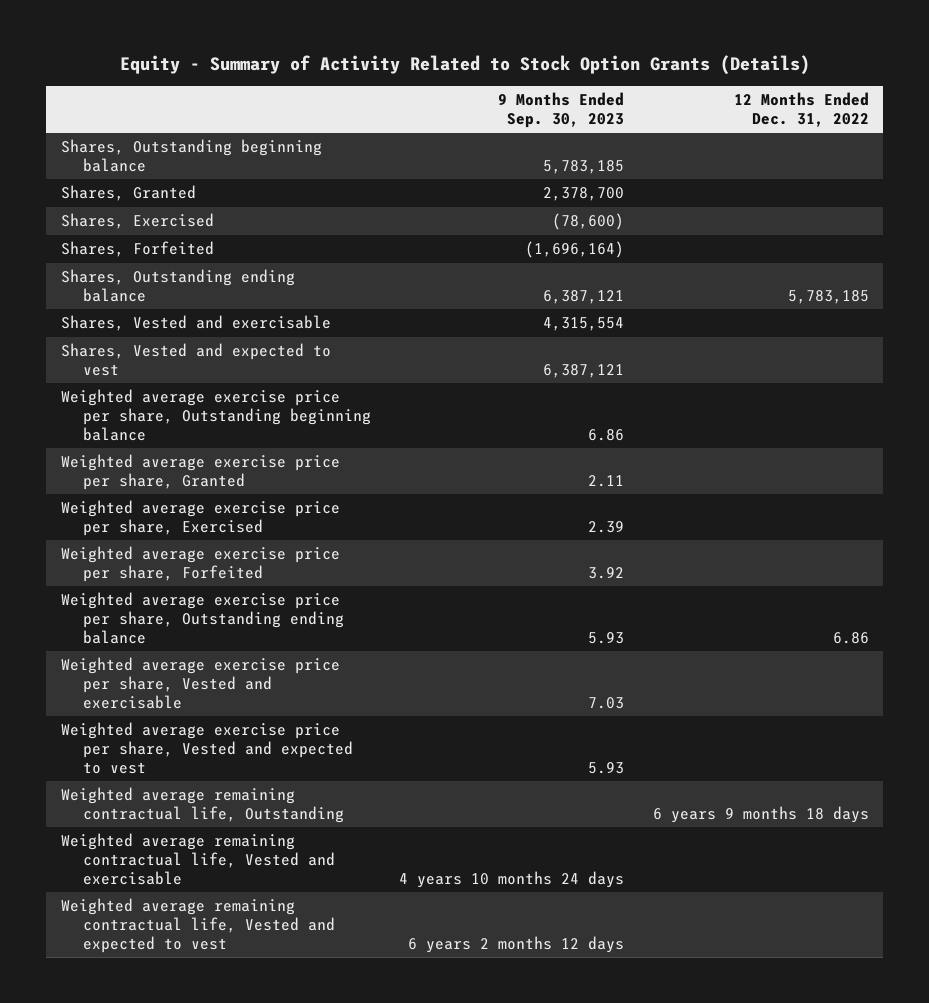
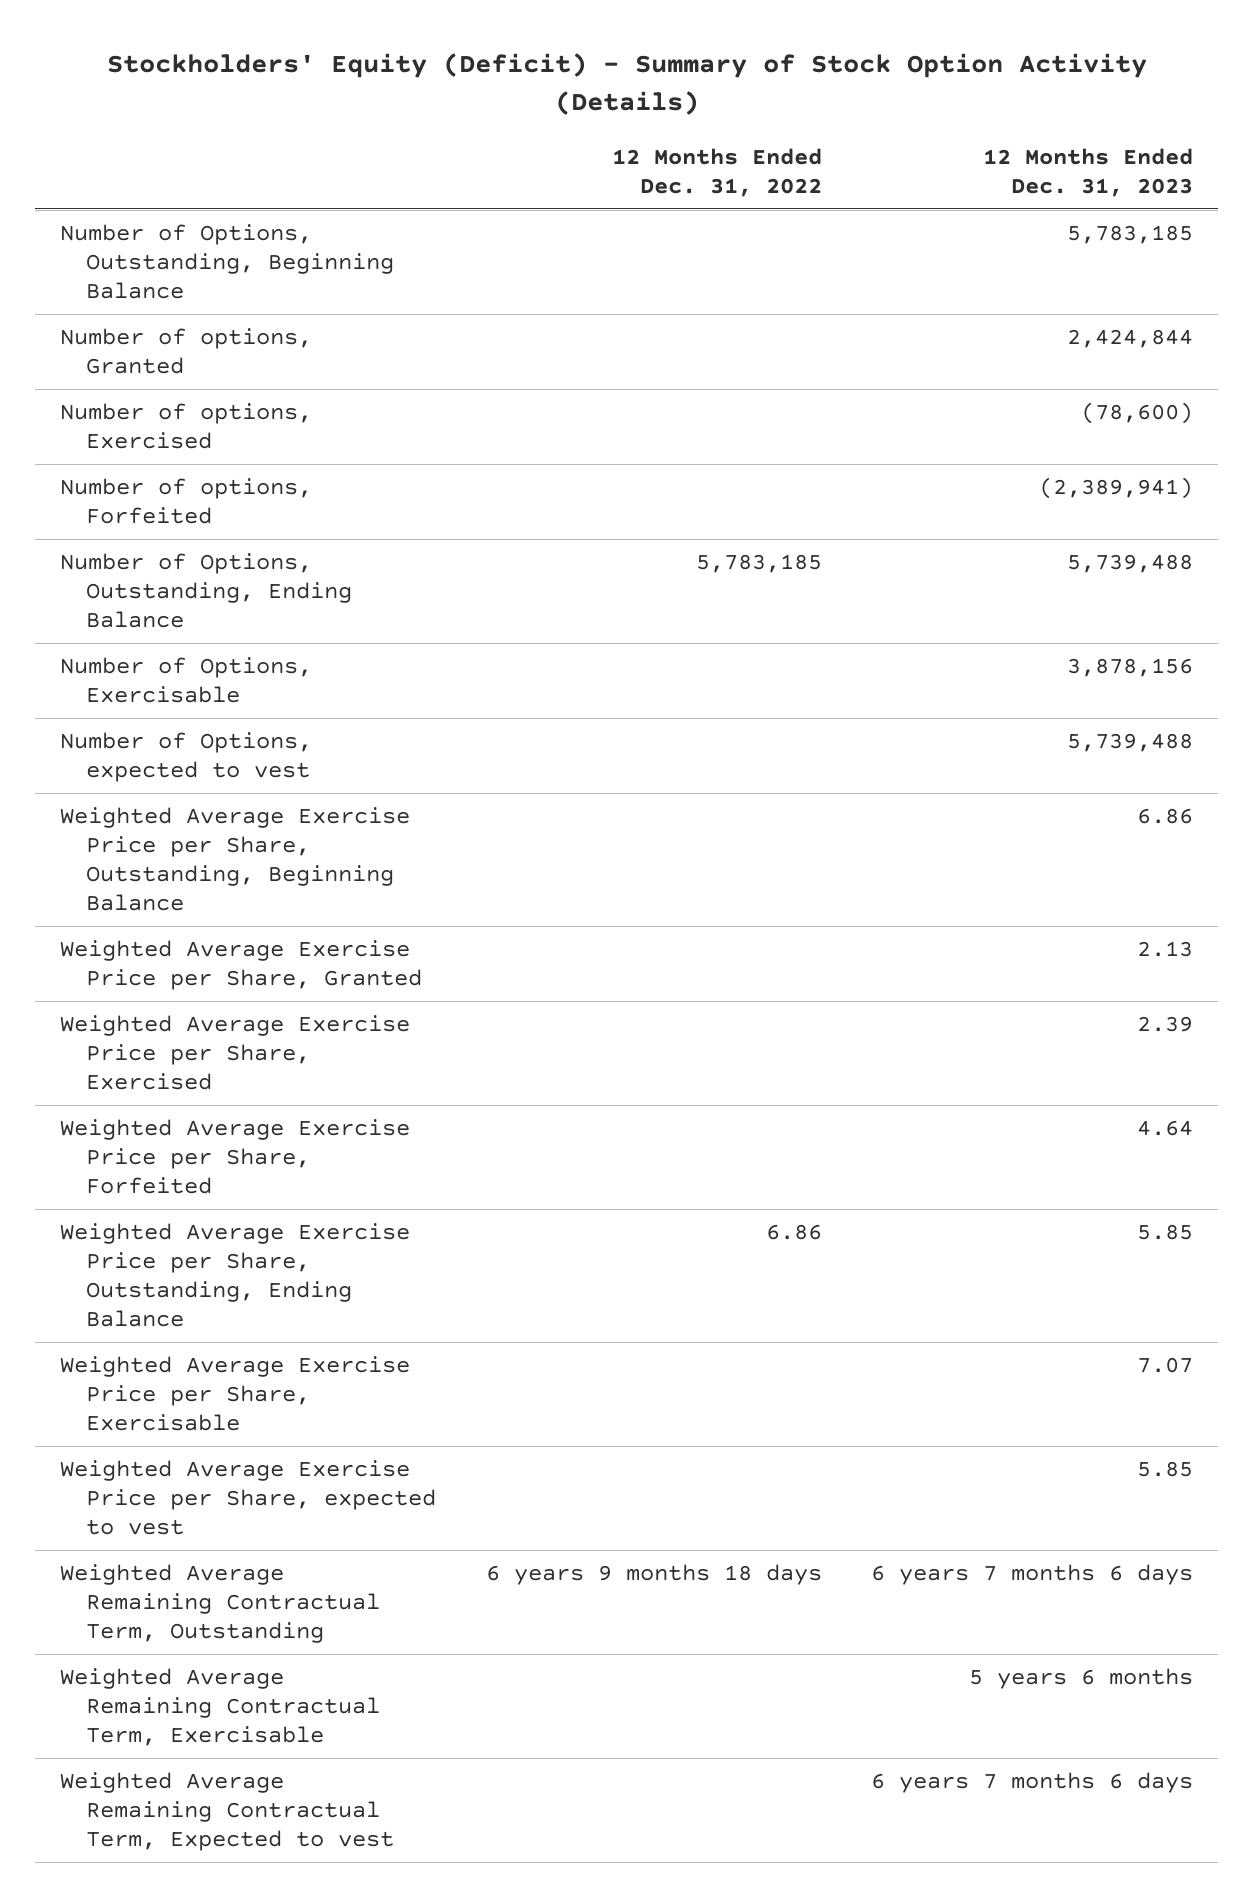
[119,55,810,76] Equity - Summary of Activity Related to Stock Option Grants (Details) -> [106,53,1147,115] Stockholders' Equity (Deficit) - Summary of Stock Option Activity (Details)
[498,92,625,129] 9 Months Ended Sep. 30, 2023 -> none
none -> [983,147,1194,198] 12 Months Ended Dec. 31, 2023
[60,139,322,172] Shares, Outstanding beginning balance -> [59,223,395,299] Number of Options, Outstanding, Beginning Balance
[60,185,196,202] Shares, Granted -> [59,327,312,374] Number of options, Granted
[60,213,214,230] Shares, Exercised -> [59,402,312,449] Number of options, Exercised
[60,241,214,258] Shares, Forfeited -> [59,477,312,524] Number of options, Forfeited
[60,269,295,302] Shares, Outstanding ending balance -> [59,552,353,628] Number of Options, Outstanding, Ending Balance
[60,315,331,332] Shares, Vested and exercisable -> [59,656,312,703] Number of Options, Exercisable
[60,343,331,376] Shares, Vested and expected to vest -> [59,731,312,782] Number of Options, expected to vest
[60,389,371,441] Weighted average exercise price per share, Outstanding beginning balance -> [59,806,410,912] Weighted Average Exercise Price per Share, Outstanding, Beginning Balance
[60,454,340,490] Weighted average exercise price per share, Granted -> [59,939,423,990] Weighted Average Exercise Price per Share, Granted
[60,500,340,536] Weighted average exercise price per share, Exercised -> [59,1014,410,1090] Weighted Average Exercise Price per Share, Exercised
[60,546,340,582] Weighted average exercise price per share, Forfeited -> [59,1118,410,1194] Weighted Average Exercise Price per Share, Forfeited
[60,592,344,644] Weighted average exercise price per share, Outstanding ending balance -> [59,1222,410,1328] Weighted Average Exercise Price per Share, Outstanding, Ending Balance
[60,657,340,709] Weighted average exercise price per share, Vested and exercisable -> [59,1355,410,1431] Weighted Average Exercise Price per Share, Exercisable
[60,722,353,774] Weighted average exercise price per share, Vested and expected to vest -> [59,1459,437,1535] Weighted Average Exercise Price per Share, expected to vest
[60,787,344,823] Weighted average remaining contractual life, Outstanding -> [59,1563,381,1643] Weighted Average Remaining Contractual Term, Outstanding
[60,833,335,885] Weighted average remaining contractual life, Vested and exercisable -> [59,1667,381,1746] Weighted Average Remaining Contractual Term, Exercisable
[60,898,335,953] Weighted average remaining contractual life, Vested and expected to vest -> [59,1771,395,1851] Weighted Average Remaining Contractual Term, Expected to vest

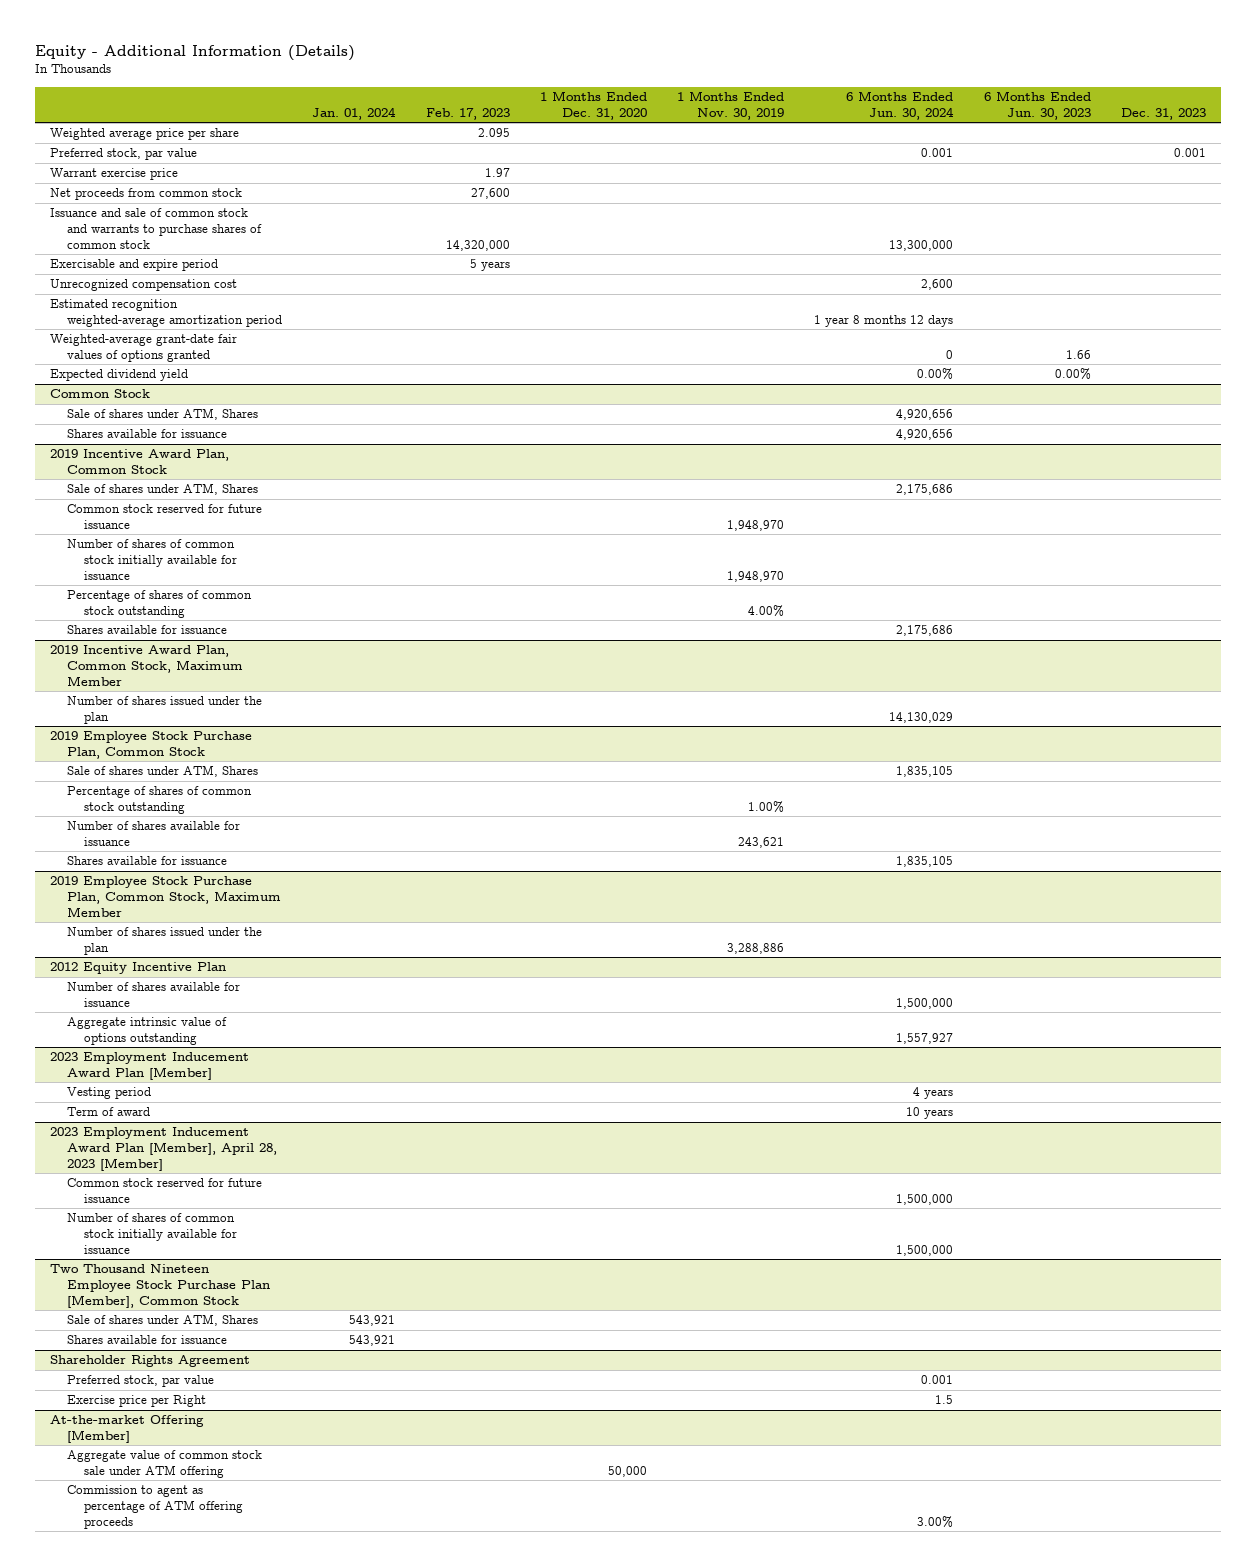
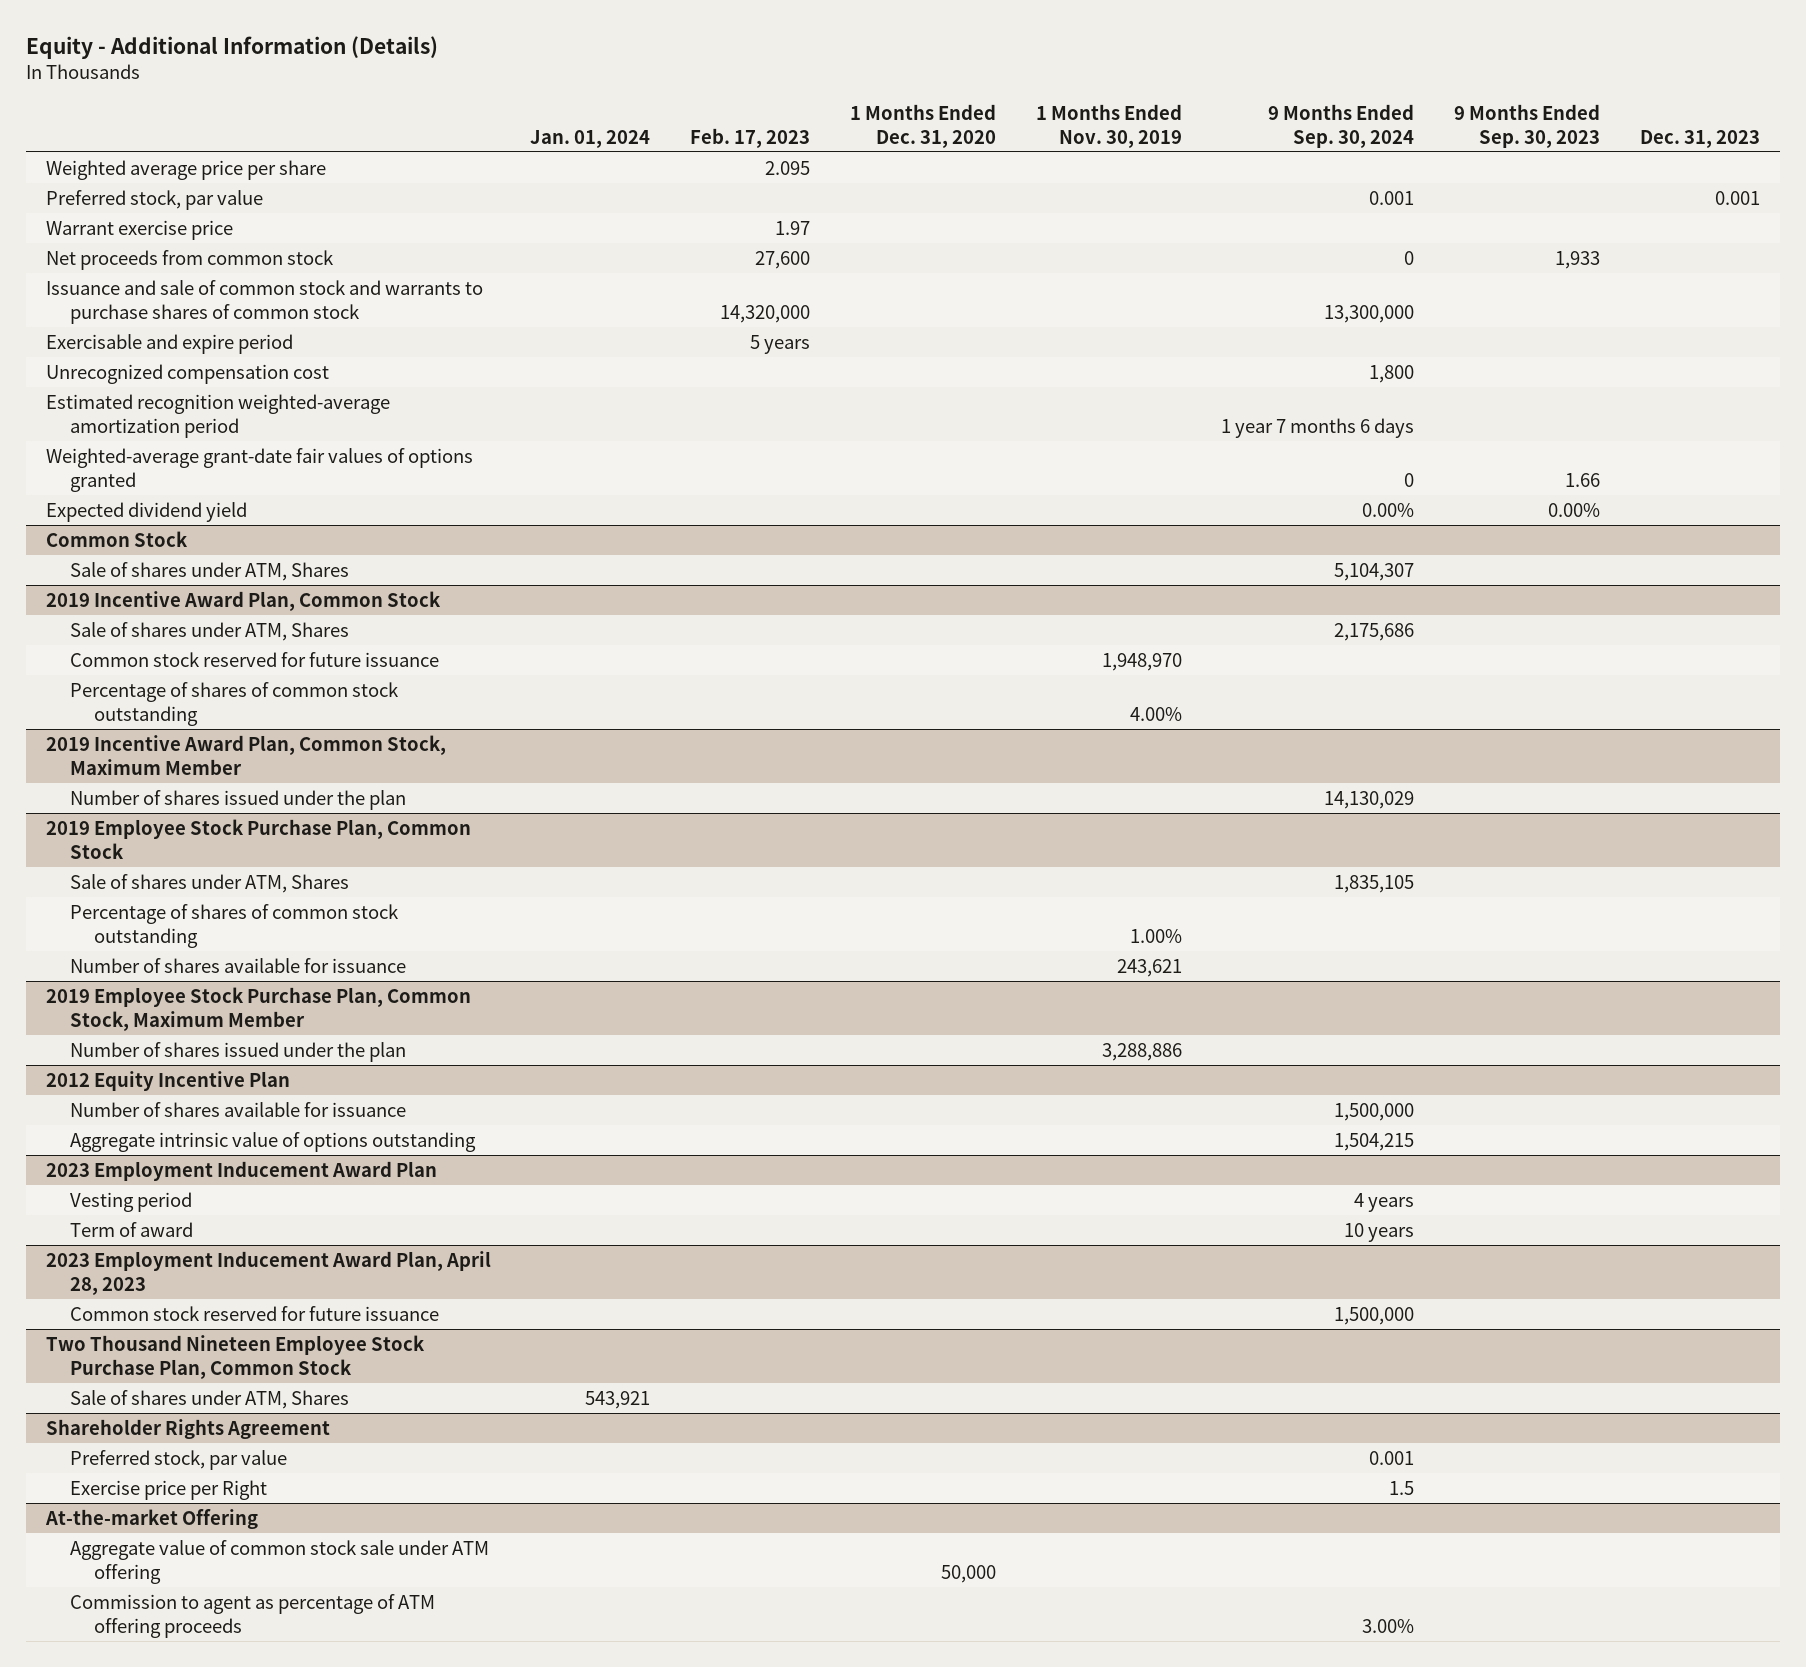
[846,91,955,120] 6 Months Ended Jun. 30, 2024 -> none
[983,91,1091,120] 6 Months Ended Jun. 30, 2023 -> none
none -> [1268,103,1415,148] 9 Months Ended Sep. 30, 2024
none -> [1454,103,1601,148] 9 Months Ended Sep. 30, 2023
[67,429,228,439] Shares available for issuance -> none
[67,539,237,580] Number of shares of common stock initially available for issuance -> none
[67,625,228,635] Shares available for issuance -> none
[67,856,228,866] Shares available for issuance -> none
[50,1052,250,1081] 2023 Employment Inducement Award Plan [Member] -> [45,1160,437,1181] 2023 Employment Inducement Award Plan
[50,1127,278,1171] 2023 Employment Inducement Award Plan [Member], April 28, 2023 [Member] -> [45,1250,491,1295] 2023 Employment Inducement Award Plan, April 28, 2023
[67,1213,237,1254] Number of shares of common stock initially available for issuance -> none
[50,1264,271,1308] Two Thousand Nineteen Employee Stock Purchase Plan [Member], Common Stock -> [45,1334,425,1379] Two Thousand Nineteen Employee Stock Purchase Plan, Common Stock
[67,1335,228,1345] Shares available for issuance -> none
[50,1415,205,1444] At-the-market Offering [Member] -> [44,1508,258,1529] At-the-market Offering

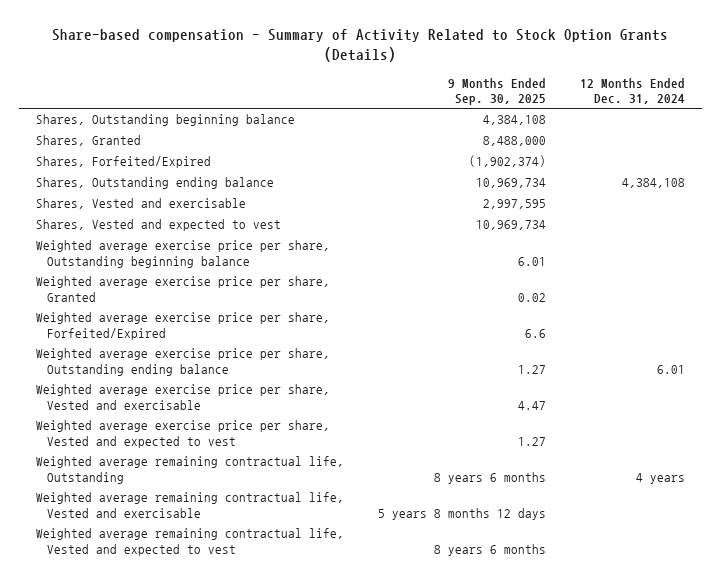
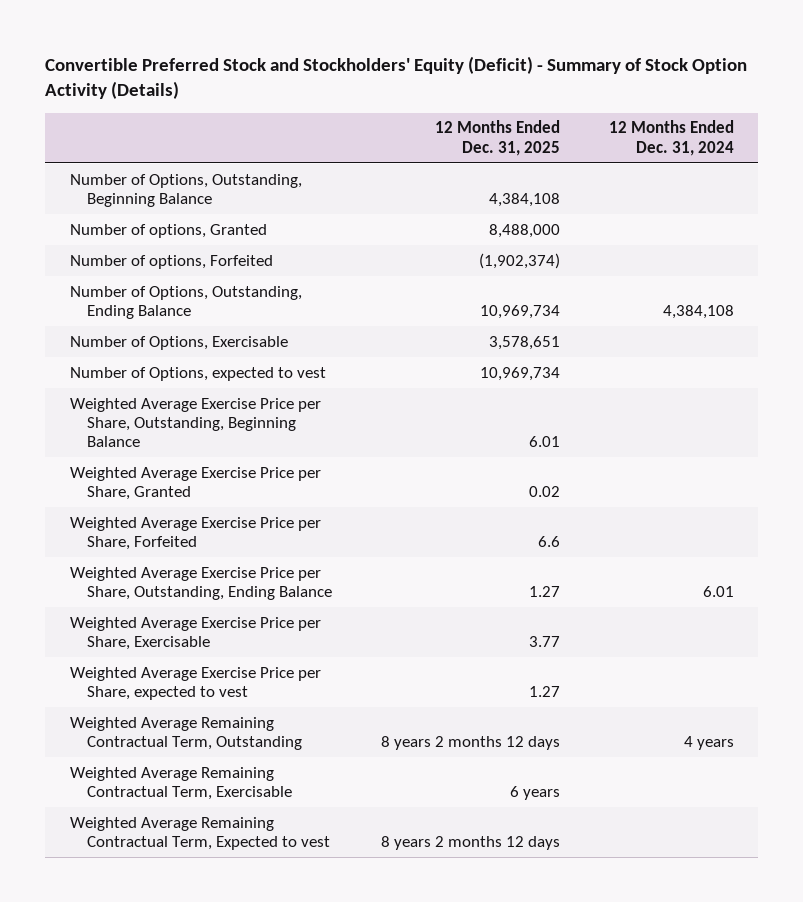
[52,28,669,63] Share-based compensation - Summary of Activity Related to Stock Option Grants (Details) -> [45,55,748,100] Convertible Preferred Stock and Stockholders' Equity (Deficit) - Summary of Stock Option Activity (Details)
[447,77,546,106] 9 Months Ended Sep. 30, 2025 -> none
none -> [434,120,560,156] 12 Months Ended Dec. 31, 2025
[35,114,295,127] Shares, Outstanding beginning balance -> [69,173,302,208] Number of Options, Outstanding, Beginning Balance
[35,135,141,147] Shares, Granted -> [69,223,267,238] Number of options, Granted
[35,156,211,169] Shares, Forfeited/Expired -> [69,254,273,269] Number of options, Forfeited
[35,177,274,190] Shares, Outstanding ending balance -> [69,285,302,320] Number of Options, Outstanding, Ending Balance
[35,198,246,210] Shares, Vested and exercisable -> [69,335,288,350] Number of Options, Exercisable
[35,219,281,232] Shares, Vested and expected to vest -> [69,366,326,381] Number of Options, expected to vest
[35,240,330,268] Weighted average exercise price per share, Outstanding beginning balance -> [69,397,321,448] Weighted Average Exercise Price per Share, Outstanding, Beginning Balance
[35,276,330,302] Weighted average exercise price per share, Granted -> [69,466,321,501] Weighted Average Exercise Price per Share, Granted
[35,312,330,340] Weighted average exercise price per share, Forfeited/Expired -> [69,516,321,551] Weighted Average Exercise Price per Share, Forfeited
[35,348,330,376] Weighted average exercise price per share, Outstanding ending balance -> [69,566,332,601] Weighted Average Exercise Price per Share, Outstanding, Ending Balance
[35,384,330,410] Weighted average exercise price per share, Vested and exercisable -> [69,616,321,651] Weighted Average Exercise Price per Share, Exercisable
[35,420,330,448] Weighted average exercise price per share, Vested and expected to vest -> [69,666,321,701] Weighted Average Exercise Price per Share, expected to vest
[35,456,344,484] Weighted average remaining contractual life, Outstanding -> [69,716,302,751] Weighted Average Remaining Contractual Term, Outstanding
[35,492,344,518] Weighted average remaining contractual life, Vested and exercisable -> [69,766,292,801] Weighted Average Remaining Contractual Term, Exercisable
[35,528,344,556] Weighted average remaining contractual life, Vested and expected to vest -> [69,816,330,851] Weighted Average Remaining Contractual Term, Expected to vest

